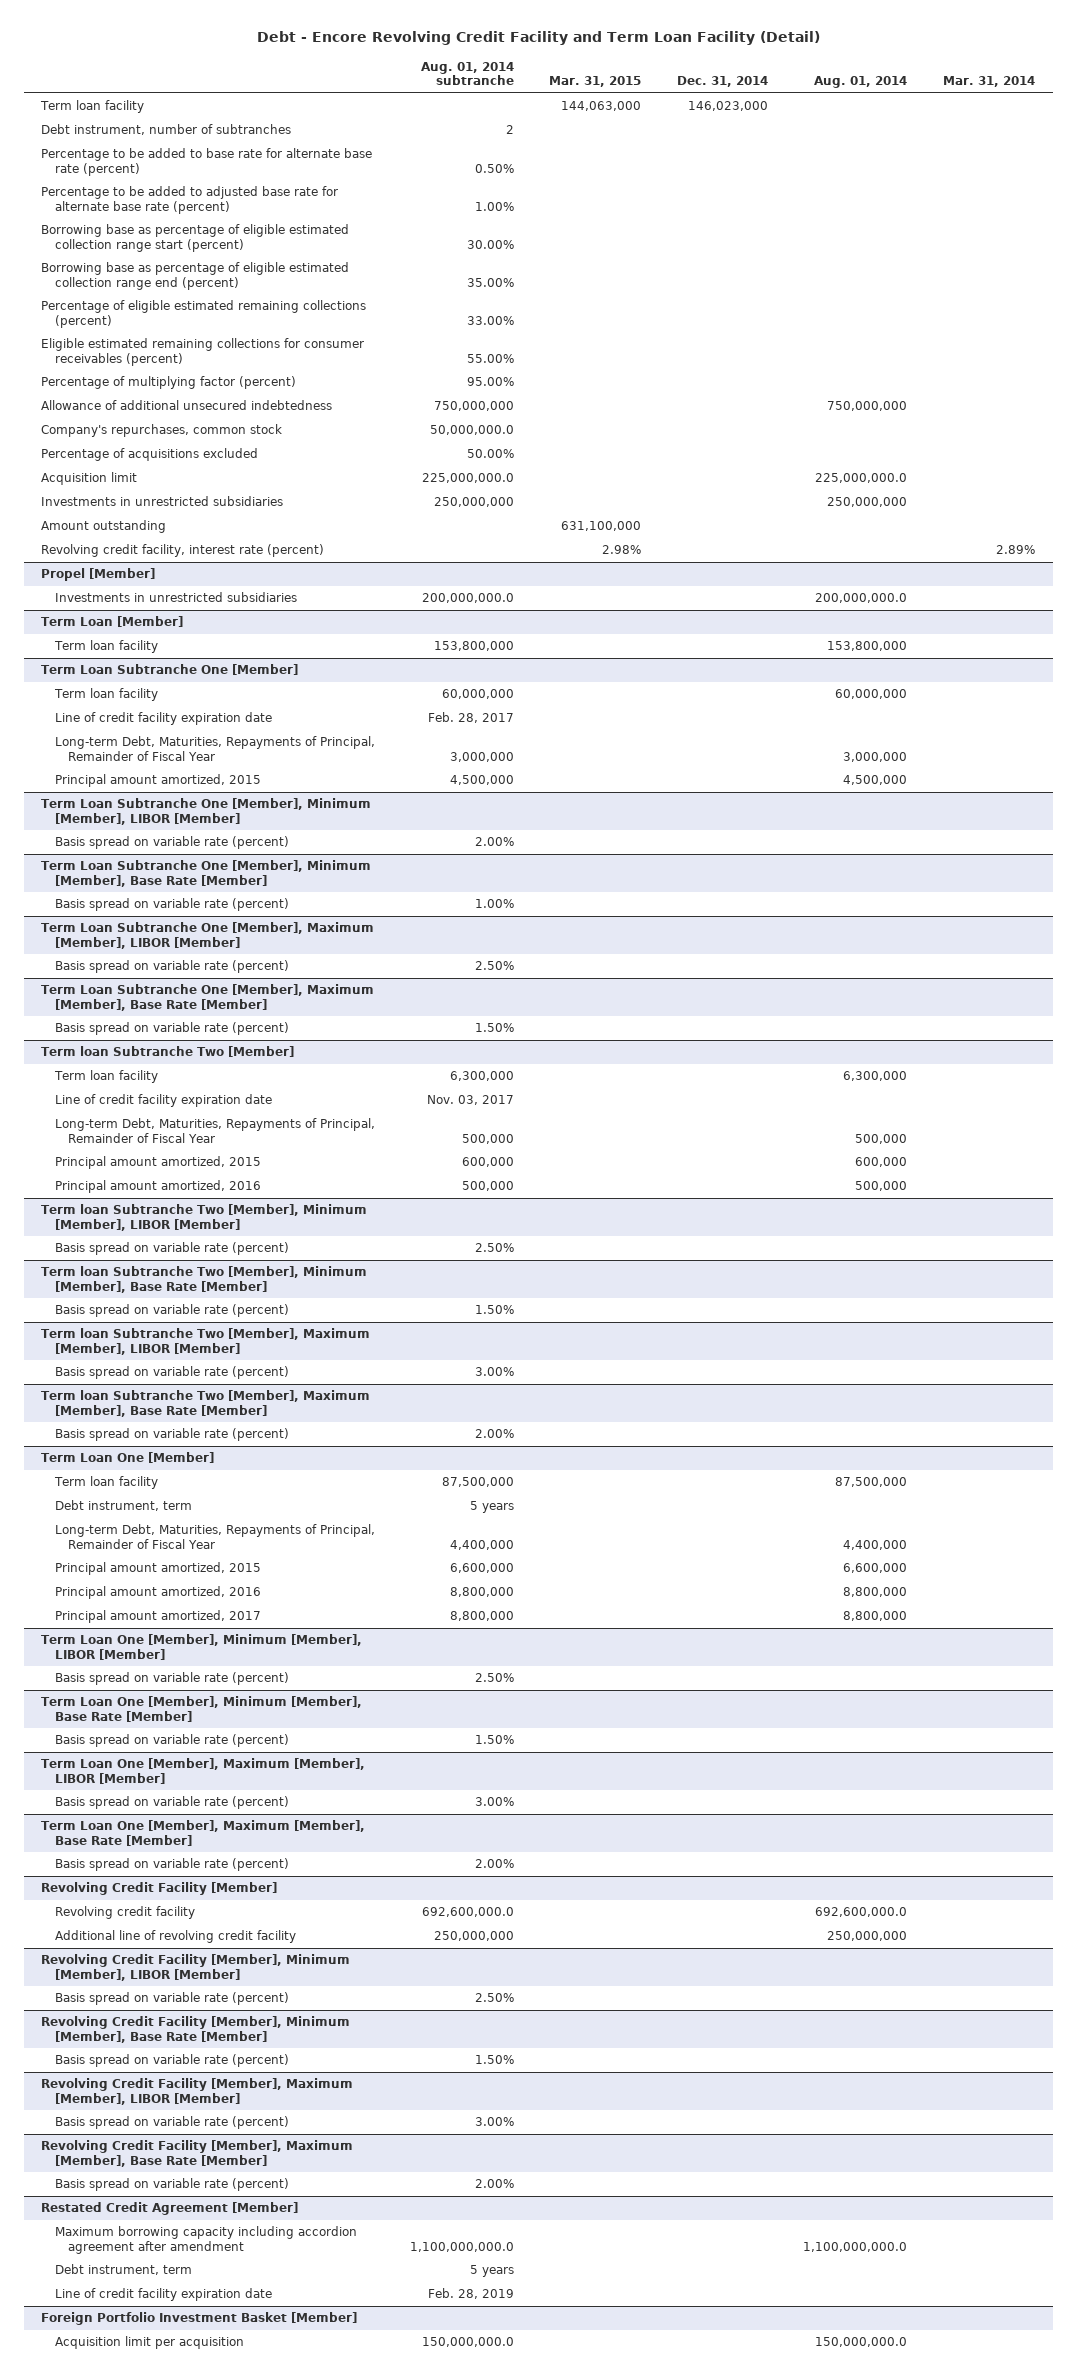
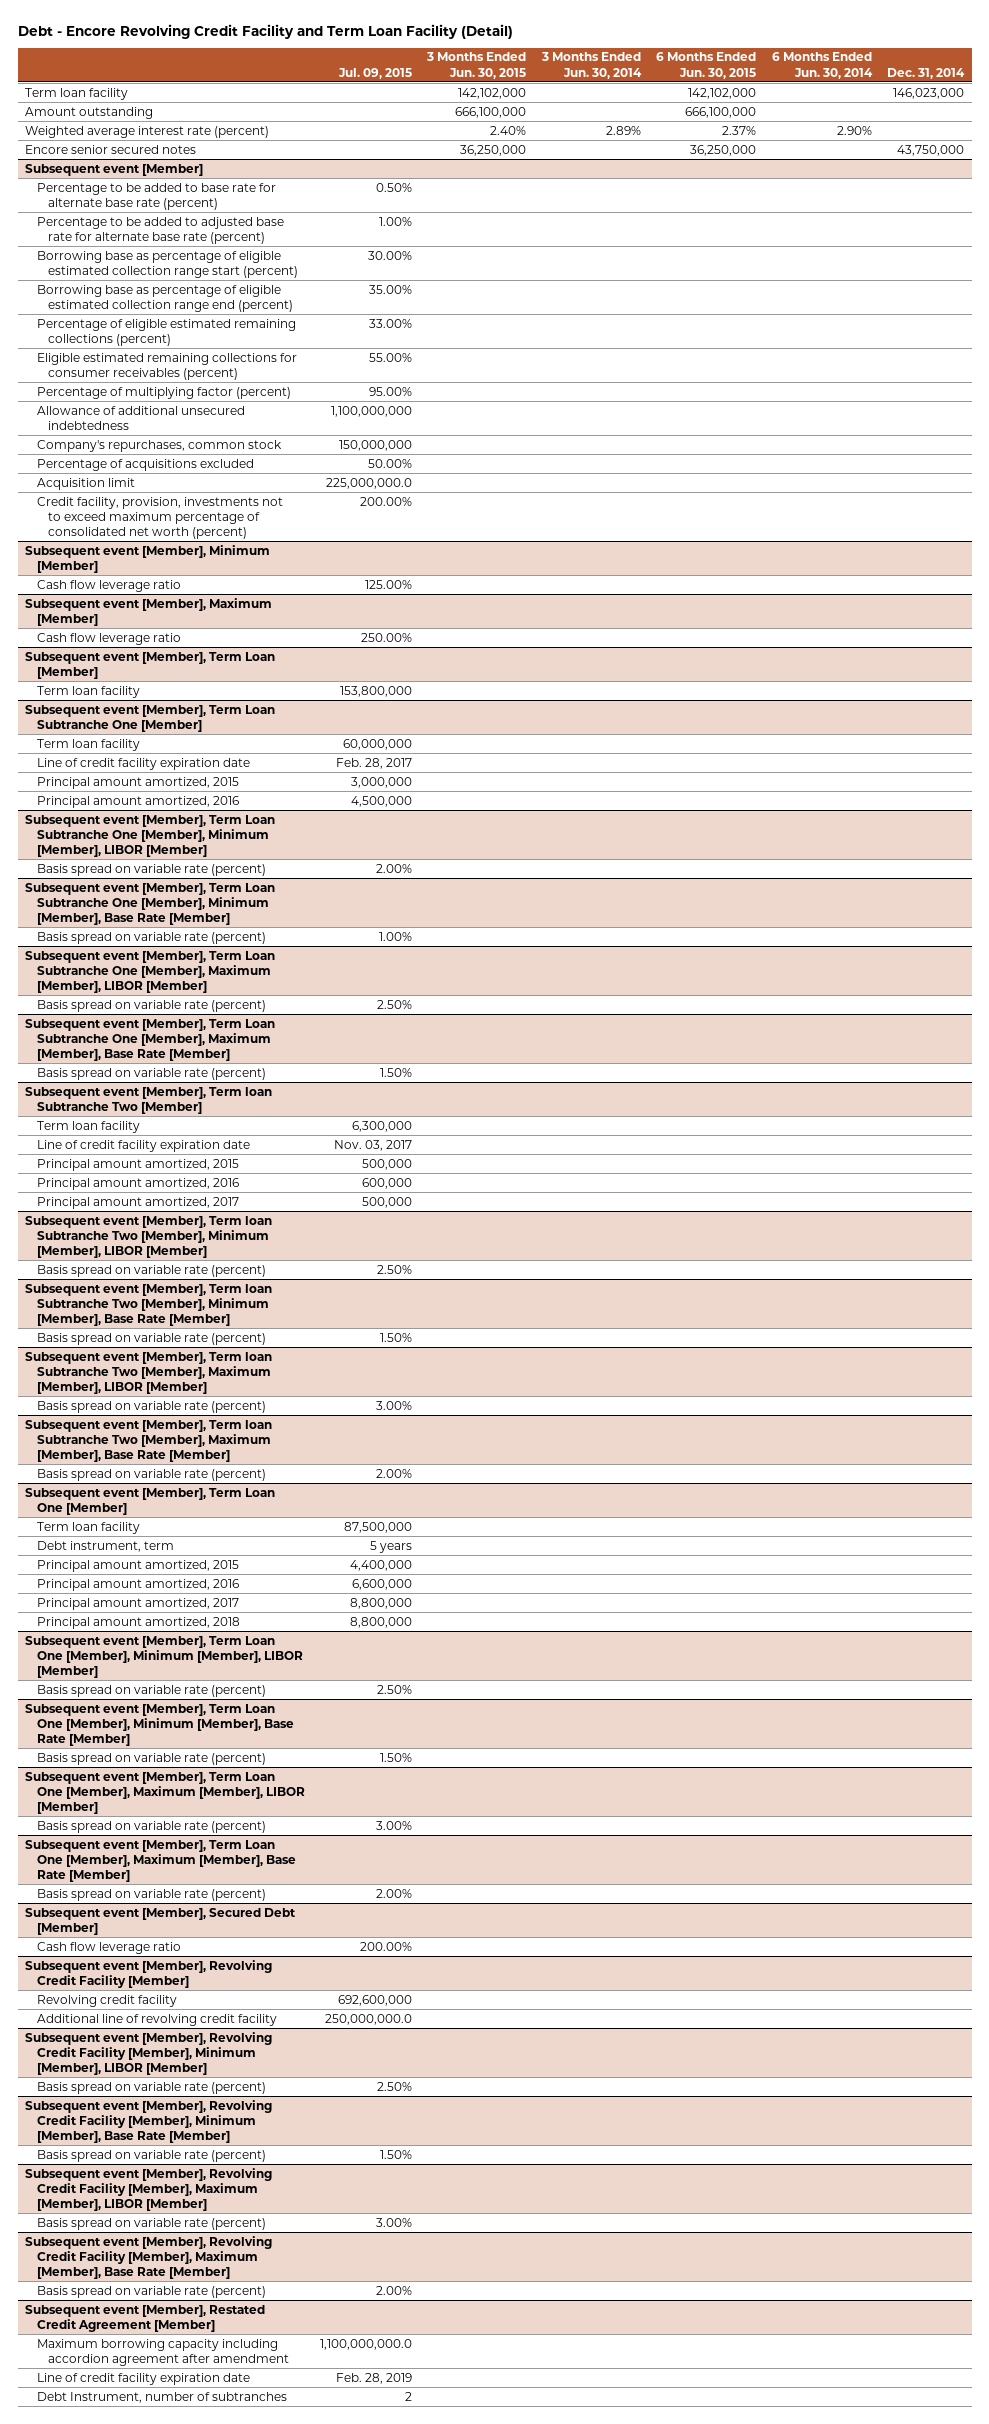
[420,61,514,86] Aug. 01, 2014 subtranche -> none
[549,76,642,88] Mar. 31, 2015 -> none
[814,76,908,89] Aug. 01, 2014 -> none
[942,76,1035,88] Mar. 31, 2014 -> none
none -> [337,67,412,79] Jul. 09, 2015
none -> [426,52,527,79] 3 Months Ended Jun. 30, 2015
none -> [540,52,642,79] 3 Months Ended Jun. 30, 2014
none -> [656,52,757,79] 6 Months Ended Jun. 30, 2015
none -> [771,52,873,79] 6 Months Ended Jun. 30, 2014
[41,124,292,136] Debt instrument, number of subtranches -> none
[41,148,373,176] Percentage to be added to base rate for alternate base rate (percent) -> none
[41,186,339,214] Percentage to be added to adjusted base rate for alternate base rate (percent) -> none
[41,224,350,252] Borrowing base as percentage of eligible estimated collection range start (percent) -> none
[41,262,350,290] Borrowing base as percentage of eligible estimated collection range end (percent) -> none
[41,300,367,328] Percentage of eligible estimated remaining collections (percent) -> none
[41,338,365,366] Eligible estimated remaining collections for consumer receivables (percent) -> none
[41,376,297,390] Percentage of multiplying factor (percent) -> none
[41,400,333,411] Allowance of additional unsecured indebtedness -> none
[41,424,283,438] Company's repurchases, common stock -> none
[41,448,259,462] Percentage of acquisitions excluded -> none
[41,472,138,486] Acquisition limit -> none
[41,496,284,507] Investments in unrestricted subsidiaries -> none
[41,544,325,558] Revolving credit facility, interest rate (percent) -> none
[41,568,156,582] Propel [Member] -> none
[54,592,297,603] Investments in unrestricted subsidiaries -> none
none -> [25,125,270,138] Weighted average interest rate (percent)
none -> [25,144,197,154] Encore senior secured notes
none -> [25,163,204,176] Subsequent event [Member]
none -> [36,182,276,210] Percentage to be added to base rate for alternate base rate (percent)
none -> [36,216,284,244] Percentage to be added to adjusted base rate for alternate base rate (percent)
none -> [36,250,298,278] Borrowing base as percentage of eligible estimated collection range start (percent)
none -> [36,284,293,312] Borrowing base as percentage of eligible estimated collection range end (percent)
none -> [36,318,296,346] Percentage of eligible estimated remaining collections (percent)
none -> [36,352,297,380] Eligible estimated remaining collections for consumer receivables (percent)
none -> [36,386,291,399] Percentage of multiplying factor (percent)
none -> [36,405,245,430] Allowance of additional unsecured indebtedness
none -> [36,439,282,452] Company's repurchases, common stock
none -> [36,458,254,471] Percentage of acquisitions excluded
none -> [36,477,135,490] Acquisition limit
none -> [36,496,283,540] Credit facility, provision, investments not to exceed maximum percentage of consolidated net worth (percent)
none -> [25,544,271,573] Subsequent event [Member], Minimum [Member]
none -> [36,579,181,592] Cash flow leverage ratio
none -> [25,597,273,626] Subsequent event [Member], Maximum [Member]
none -> [36,632,181,645] Cash flow leverage ratio
[41,616,184,628] Term Loan [Member] -> [25,651,276,679] Subsequent event [Member], Term Loan [Member]
[41,664,299,676] Term Loan Subtranche One [Member] -> [25,704,276,732] Subsequent event [Member], Term Loan Subtranche One [Member]
[54,736,375,761] Long-term Debt, Maturities, Repayments of Principal, Remainder of Fiscal Year -> none
none -> [36,795,239,808] Principal amount amortized, 2016
[41,798,372,825] Term Loan Subtranche One [Member], Minimum [Member], LIBOR [Member] -> [25,814,276,858] Subsequent event [Member], Term Loan Subtranche One [Member], Minimum [Member], LIBOR [Member]
[41,860,372,887] Term Loan Subtranche One [Member], Minimum [Member], Base Rate [Member] -> [25,882,276,926] Subsequent event [Member], Term Loan Subtranche One [Member], Minimum [Member], Base Rate [Member]
[41,922,375,949] Term Loan Subtranche One [Member], Maximum [Member], LIBOR [Member] -> [25,950,276,994] Subsequent event [Member], Term Loan Subtranche One [Member], Maximum [Member], LIBOR [Member]
[41,984,375,1011] Term Loan Subtranche One [Member], Maximum [Member], Base Rate [Member] -> [25,1018,276,1062] Subsequent event [Member], Term Loan Subtranche One [Member], Maximum [Member], Base Rate [Member]
[41,1046,295,1058] Term loan Subtranche Two [Member] -> [25,1086,273,1114] Subsequent event [Member], Term loan Subtranche Two [Member]
[54,1118,375,1143] Long-term Debt, Maturities, Repayments of Principal, Remainder of Fiscal Year -> none
none -> [36,1196,239,1209] Principal amount amortized, 2017
[41,1204,368,1231] Term loan Subtranche Two [Member], Minimum [Member], LIBOR [Member] -> [25,1215,273,1259] Subsequent event [Member], Term loan Subtranche Two [Member], Minimum [Member], LIBOR [Member]
[41,1266,368,1293] Term loan Subtranche Two [Member], Minimum [Member], Base Rate [Member] -> [25,1283,273,1327] Subsequent event [Member], Term loan Subtranche Two [Member], Minimum [Member], Base Rate [Member]
[41,1328,371,1355] Term loan Subtranche Two [Member], Maximum [Member], LIBOR [Member] -> [25,1351,273,1395] Subsequent event [Member], Term loan Subtranche Two [Member], Maximum [Member], LIBOR [Member]
[41,1390,371,1417] Term loan Subtranche Two [Member], Maximum [Member], Base Rate [Member] -> [25,1419,273,1463] Subsequent event [Member], Term loan Subtranche Two [Member], Maximum [Member], Base Rate [Member]
[41,1452,215,1464] Term Loan One [Member] -> [25,1487,276,1515] Subsequent event [Member], Term Loan One [Member]
[54,1524,375,1549] Long-term Debt, Maturities, Repayments of Principal, Remainder of Fiscal Year -> none
none -> [36,1616,240,1629] Principal amount amortized, 2018
[41,1634,363,1660] Term Loan One [Member], Minimum [Member], LIBOR [Member] -> [25,1635,303,1679] Subsequent event [Member], Term Loan One [Member], Minimum [Member], LIBOR [Member]
[41,1696,363,1722] Term Loan One [Member], Minimum [Member], Base Rate [Member] -> [25,1703,294,1747] Subsequent event [Member], Term Loan One [Member], Minimum [Member], Base Rate [Member]
[41,1758,366,1784] Term Loan One [Member], Maximum [Member], LIBOR [Member] -> [25,1771,305,1815] Subsequent event [Member], Term Loan One [Member], Maximum [Member], LIBOR [Member]
[41,1820,366,1846] Term Loan One [Member], Maximum [Member], Base Rate [Member] -> [25,1839,296,1883] Subsequent event [Member], Term Loan One [Member], Maximum [Member], Base Rate [Member]
none -> [25,1907,297,1935] Subsequent event [Member], Secured Debt [Member]
none -> [36,1941,181,1954] Cash flow leverage ratio
[41,1882,278,1896] Revolving Credit Facility [Member] -> [25,1959,273,1988] Subsequent event [Member], Revolving Credit Facility [Member]
[41,1954,351,1981] Revolving Credit Facility [Member], Minimum [Member], LIBOR [Member] -> [25,2031,273,2076] Subsequent event [Member], Revolving Credit Facility [Member], Minimum [Member], LIBOR [Member]
[41,2016,351,2043] Revolving Credit Facility [Member], Minimum [Member], Base Rate [Member] -> [25,2099,273,2144] Subsequent event [Member], Revolving Credit Facility [Member], Minimum [Member], Base Rate [Member]
[41,2078,354,2105] Revolving Credit Facility [Member], Maximum [Member], LIBOR [Member] -> [25,2167,273,2212] Subsequent event [Member], Revolving Credit Facility [Member], Maximum [Member], LIBOR [Member]
[41,2140,354,2167] Revolving Credit Facility [Member], Maximum [Member], Base Rate [Member] -> [25,2235,273,2280] Subsequent event [Member], Revolving Credit Facility [Member], Maximum [Member], Base Rate [Member]
[41,2202,299,2216] Restated Credit Agreement [Member] -> [25,2304,266,2332] Subsequent event [Member], Restated Credit Agreement [Member]
[54,2264,192,2276] Debt instrument, term -> none
[41,2312,358,2326] Foreign Portfolio Investment Basket [Member] -> none
[54,2336,244,2350] Acquisition limit per acquisition -> none
none -> [36,2391,287,2403] Debt Instrument, number of subtranches

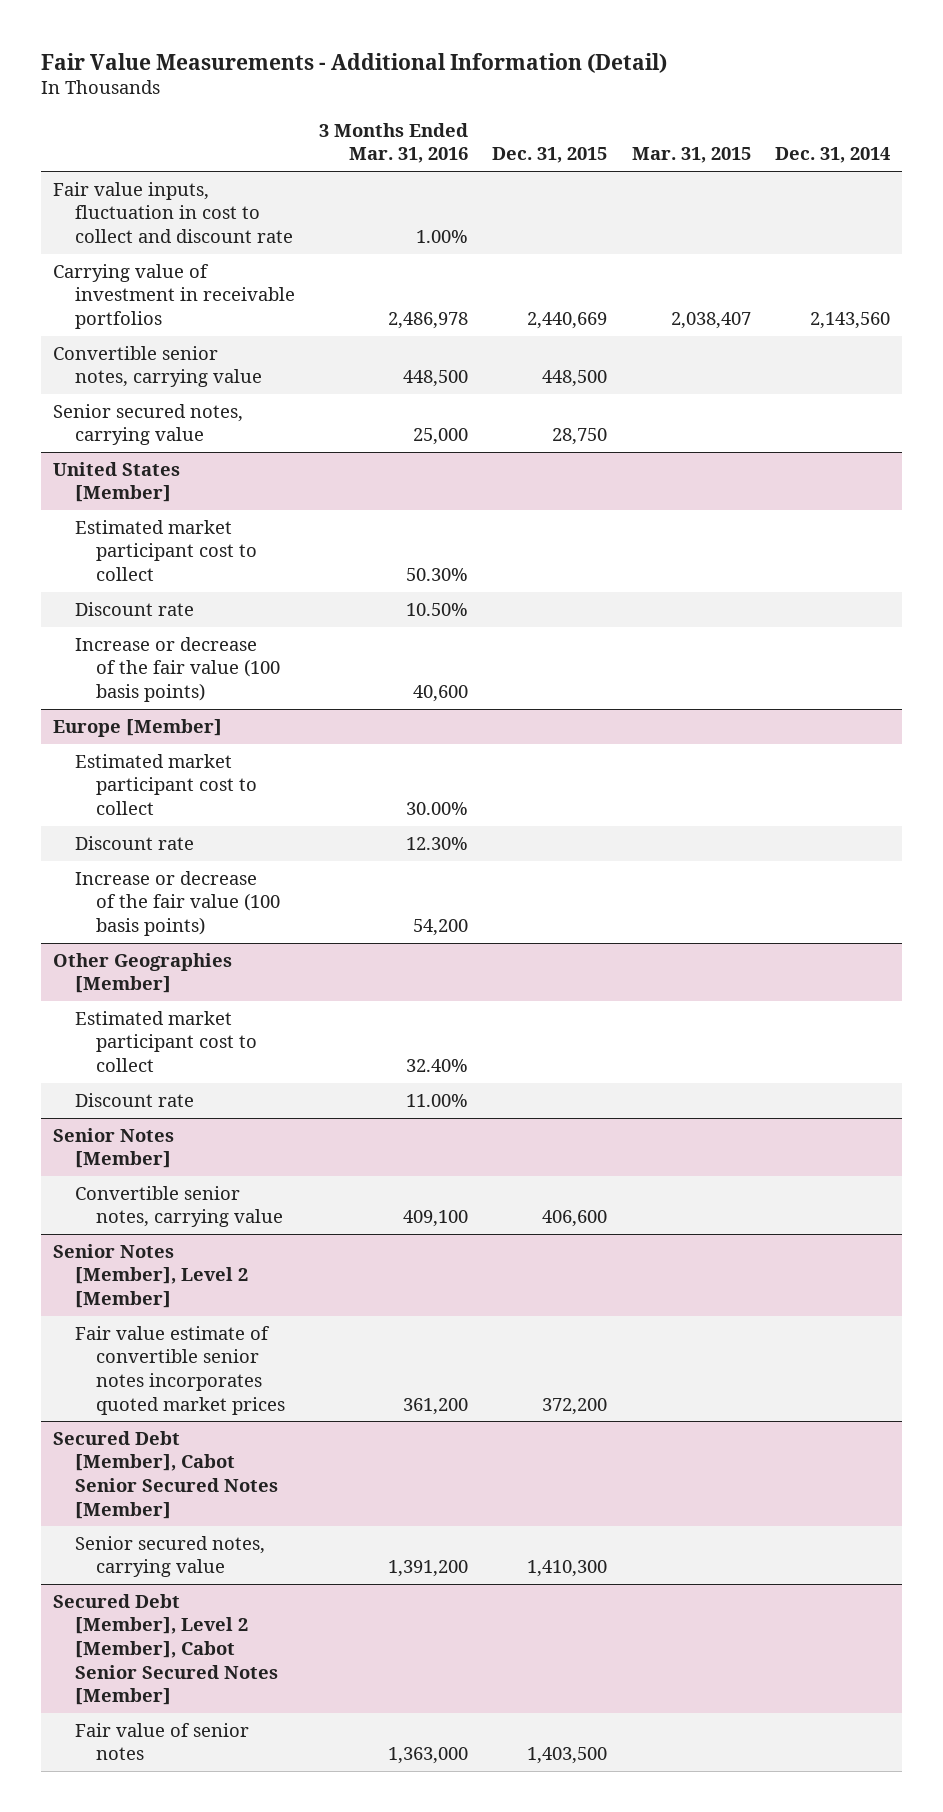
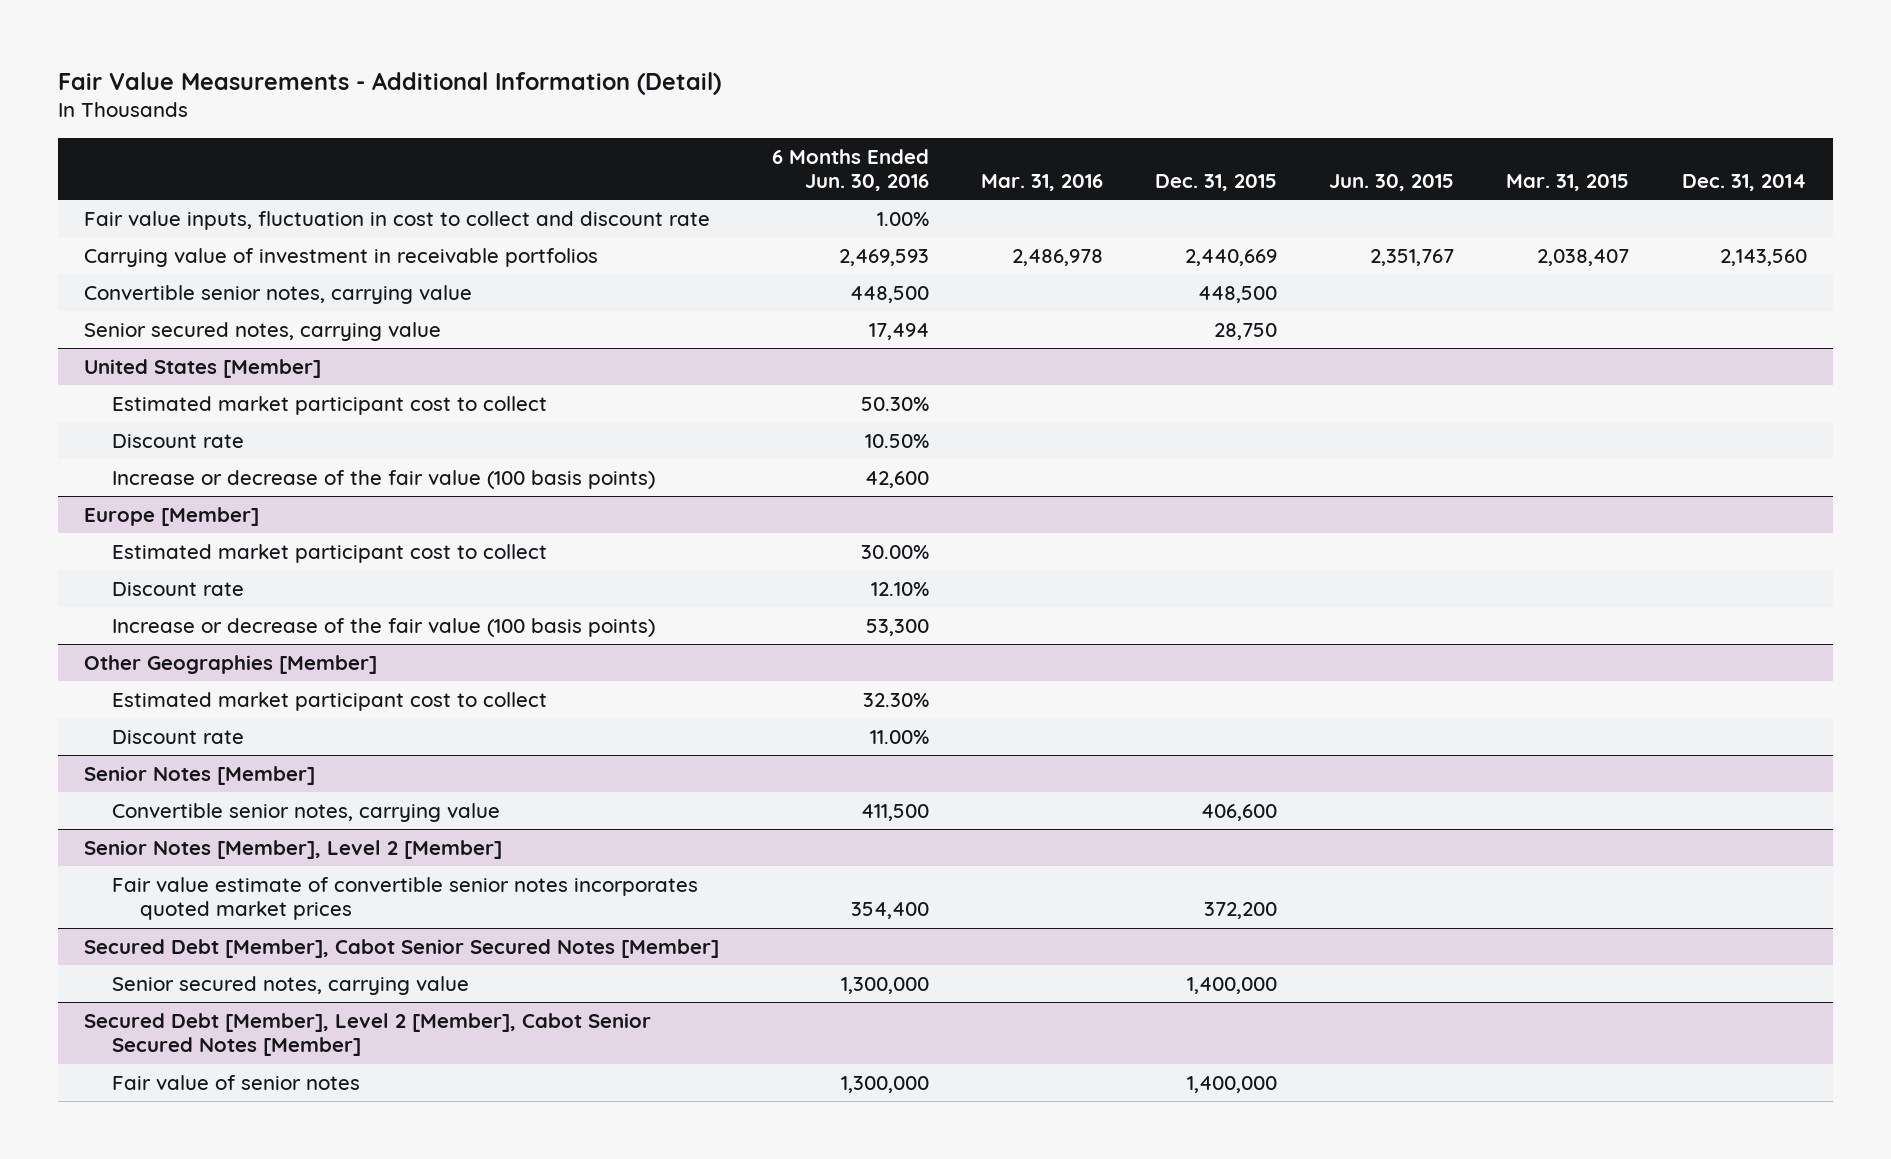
[318,122,468,164] 3 Months Ended Mar. 31, 2016 -> none
none -> [771,148,929,192] 6 Months Ended Jun. 30, 2016
none -> [980,174,1103,192] Mar. 31, 2016
none -> [1329,174,1455,192] Jun. 30, 2015
[527,1560,608,1578] 1,410,300 -> [1186,976,1277,994] 1,400,000
[527,1747,608,1765] 1,403,500 -> [1186,1075,1277,1093] 1,400,000

